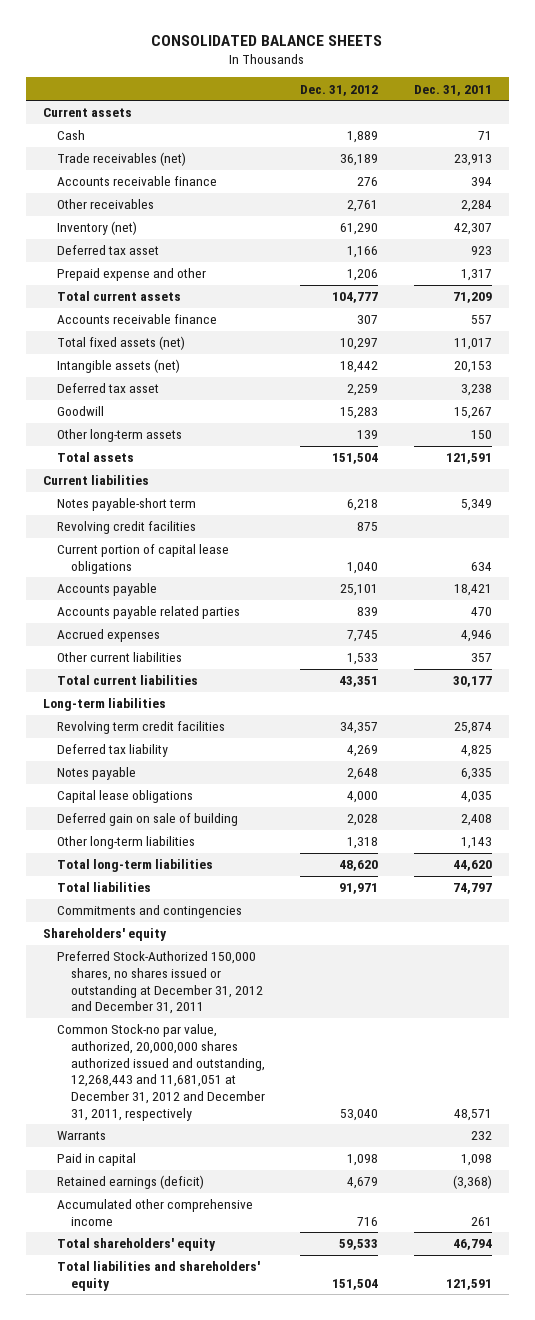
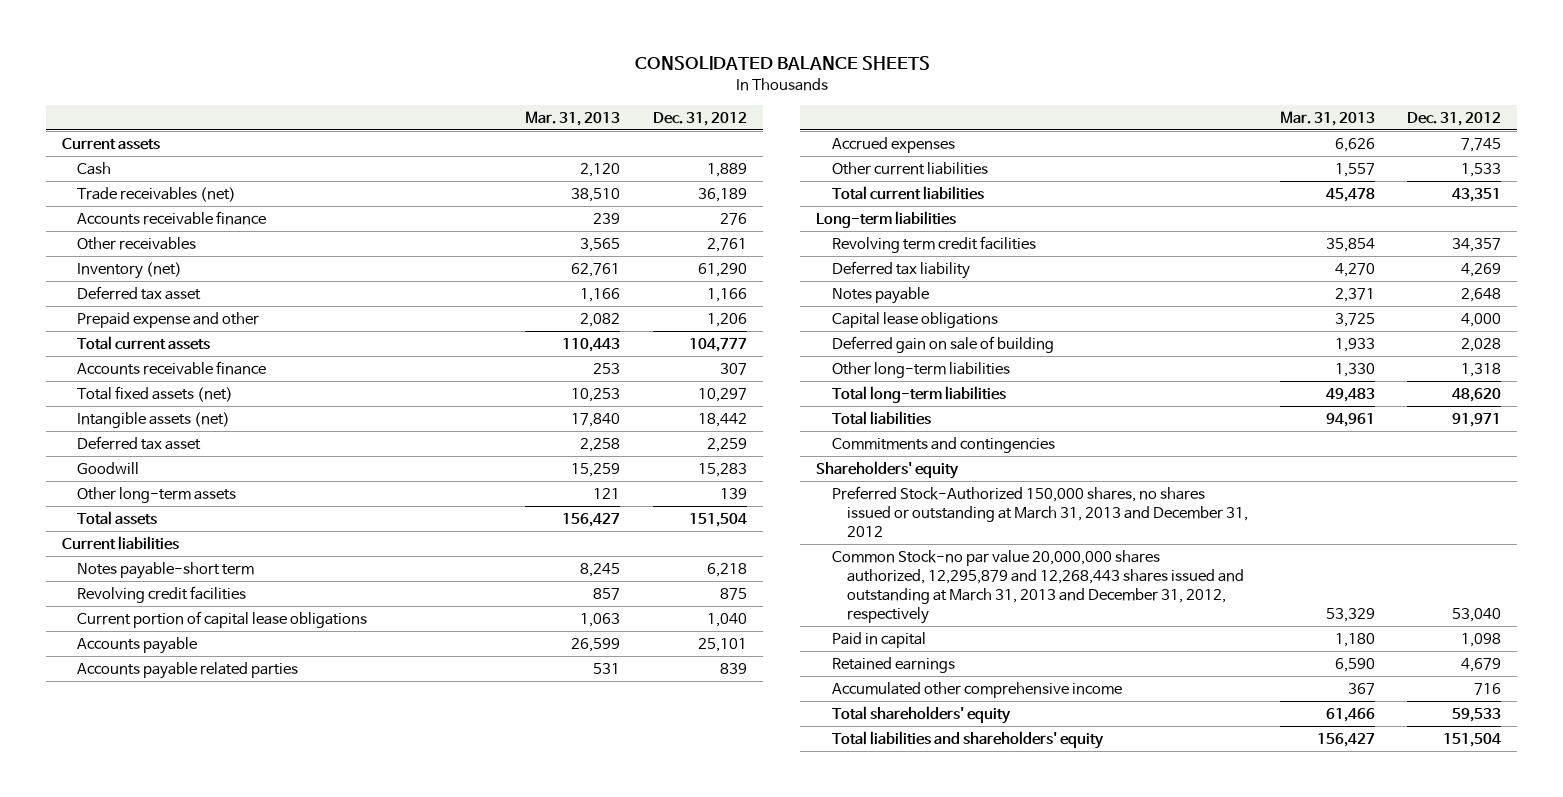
[413,84,492,96] Dec. 31, 2011 -> none
none -> [525,110,621,126] Mar. 31, 2013
[57,1131,107,1141] Warrants -> none
[57,951,264,1015] Preferred Stock-Authorized 150,000 shares, no shares issued or outstanding at December 31, 2012 and December 31, 2011 -> [831,486,1248,538] Preferred Stock-Authorized 150,000 shares, no shares issued or outstanding at March 31, 2013 and December 31, 2012
[57,1024,266,1121] Common Stock-no par value, authorized, 20,000,000 shares authorized issued and outstanding, 12,268,443 and 11,681,051 at December 31, 2012 and December 31, 2011, respectively -> [831,550,1244,625] Common Stock-no par value 20,000,000 shares authorized, 12,295,879 and 12,268,443 shares issued and outstanding at March 31, 2013 and December 31, 2012, respectively
[57,1175,205,1190] Retained earnings (deficit) -> [831,657,955,674] Retained earnings

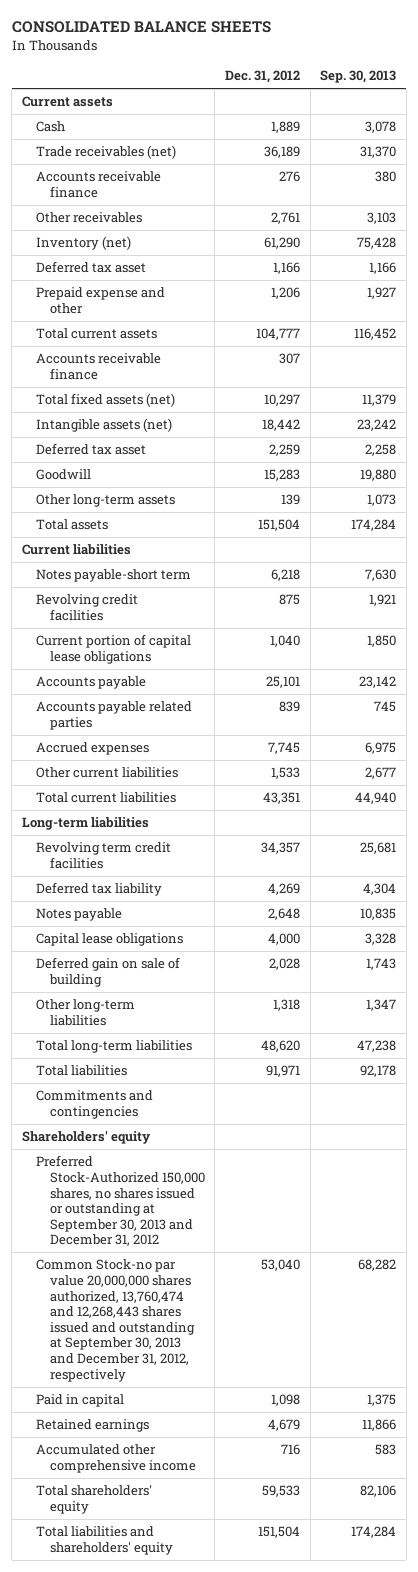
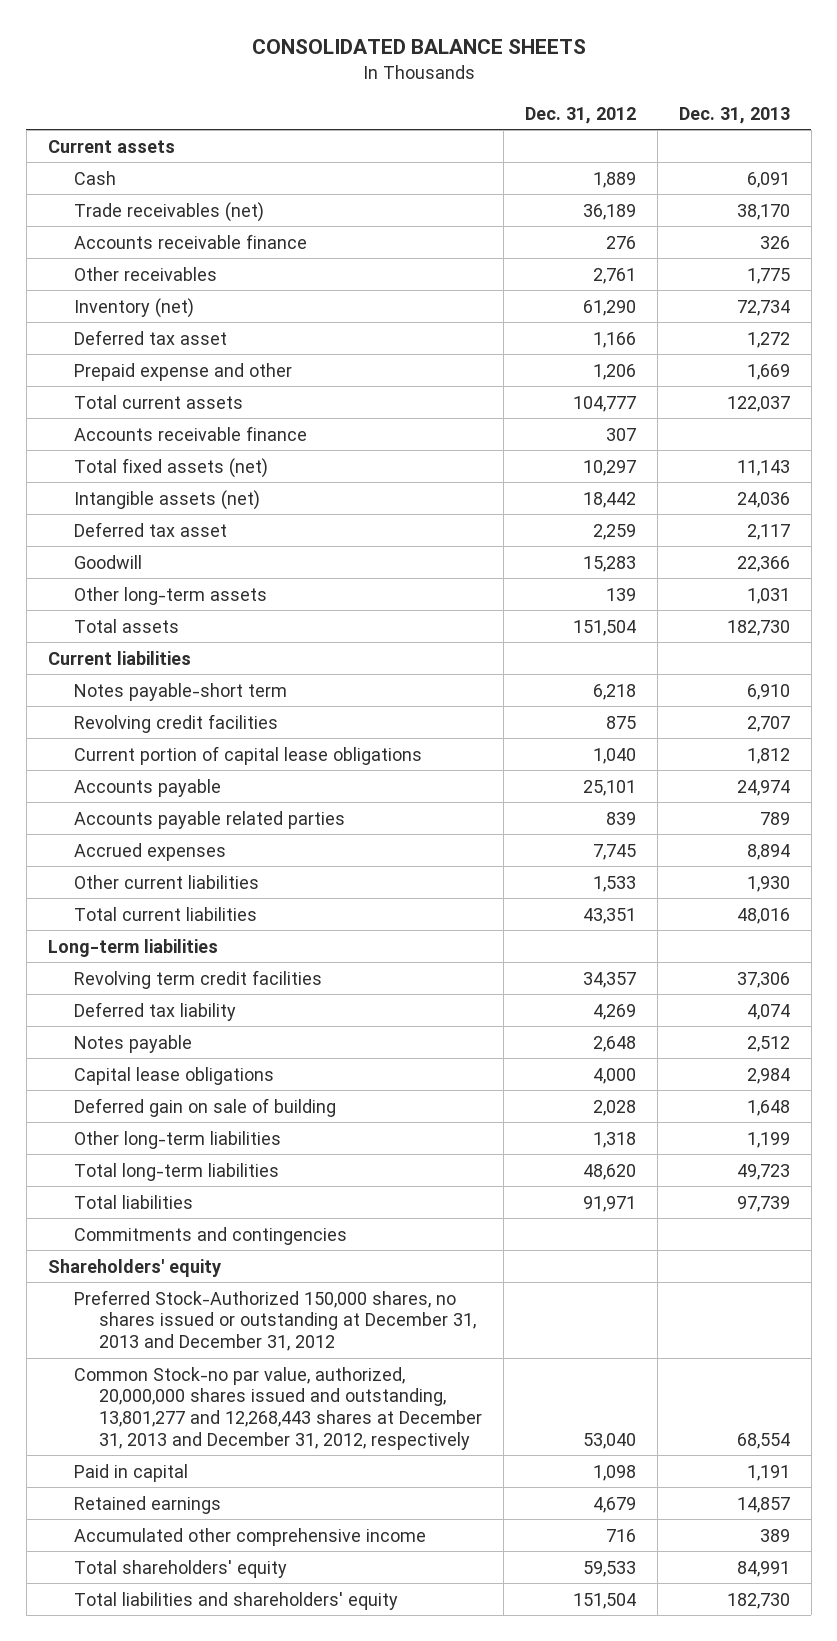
[320,70,397,84] Sep. 30, 2013 -> none
none -> [678,106,790,124] Dec. 31, 2013
[35,1155,205,1247] Preferred Stock-Authorized 150,000 shares, no shares issued or outstanding at September 30, 2013 and December 31, 2012 -> [73,1289,477,1351] Preferred Stock-Authorized 150,000 shares, no shares issued or outstanding at December 31, 2013 and December 31, 2012
[35,1259,195,1382] Common Stock-no par value 20,000,000 shares authorized, 13,760,474 and 12,268,443 shares issued and outstanding at September 30, 2013 and December 31, 2012, respectively -> [73,1366,483,1450] Common Stock-no par value, authorized, 20,000,000 shares issued and outstanding, 13,801,277 and 12,268,443 shares at December 31, 2013 and December 31, 2012, respectively

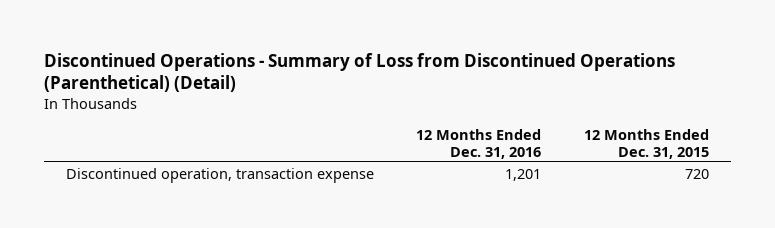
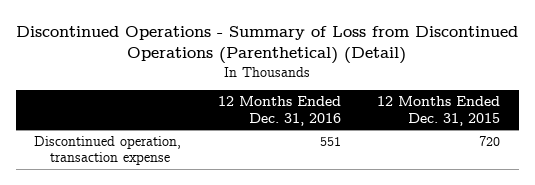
[505,168,542,181] 1,201 -> [319,136,341,146] 551

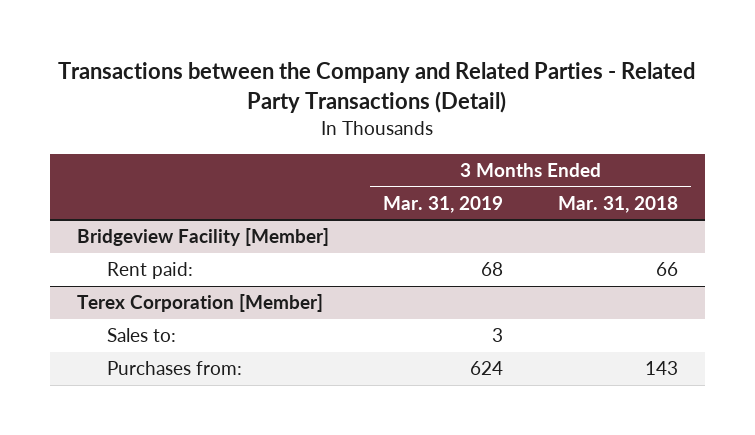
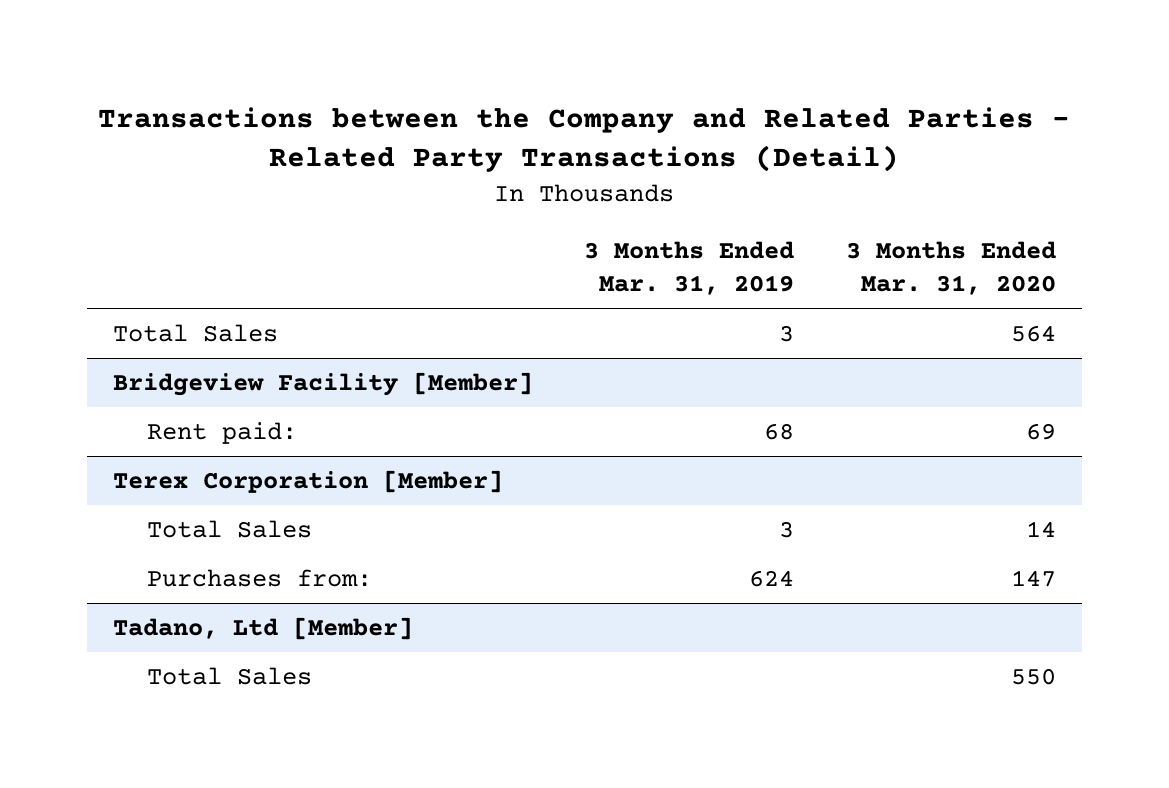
[557,195,678,213] Mar. 31, 2018 -> none
none -> [845,241,1056,296] 3 Months Ended Mar. 31, 2020
none -> [112,323,278,342] Total Sales
[106,328,176,343] Sales to: -> [147,519,313,538] Total Sales
none -> [112,616,413,640] Tadano, Ltd [Member]
none -> [147,666,313,685] Total Sales

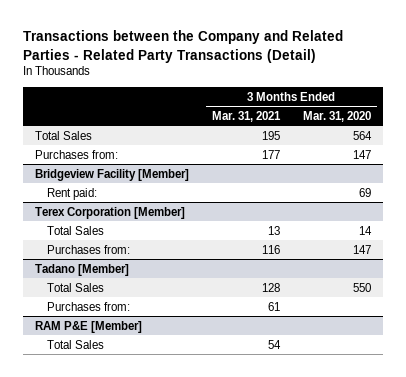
[584,241,795,296] 3 Months Ended Mar. 31, 2019 -> none
none -> [211,110,281,122] Mar. 31, 2021
none -> [34,149,118,159] Purchases from:
[112,616,413,640] Tadano, Ltd [Member] -> [34,263,129,276] Tadano [Member]
none -> [46,301,130,311] Purchases from:
none -> [34,320,142,333] RAM P&E [Member]
none -> [46,339,104,349] Total Sales

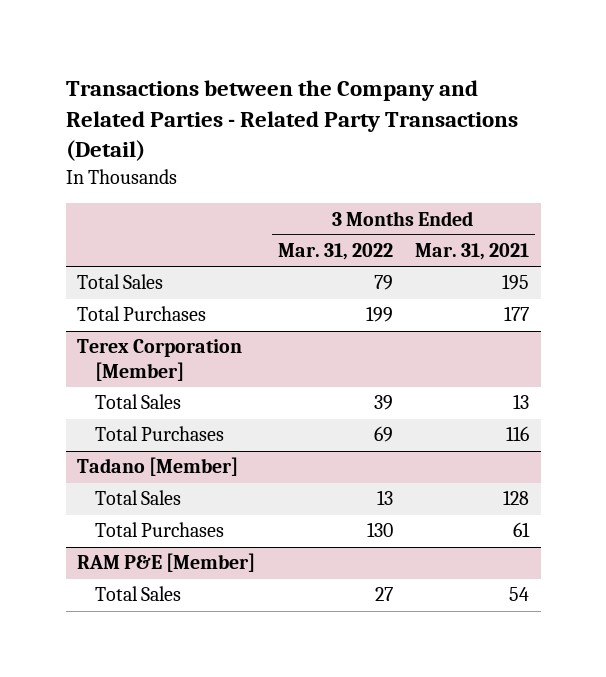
[303,110,372,122] Mar. 31, 2020 -> none
none -> [277,243,393,261] Mar. 31, 2022
[34,168,189,181] Bridgeview Facility [Member] -> none
[46,187,97,200] Rent paid: -> none
[34,149,118,159] Purchases from: -> [76,306,206,322] Total Purchases
[46,244,130,254] Purchases from: -> [95,426,225,442] Total Purchases
[46,301,130,311] Purchases from: -> [95,522,225,538] Total Purchases

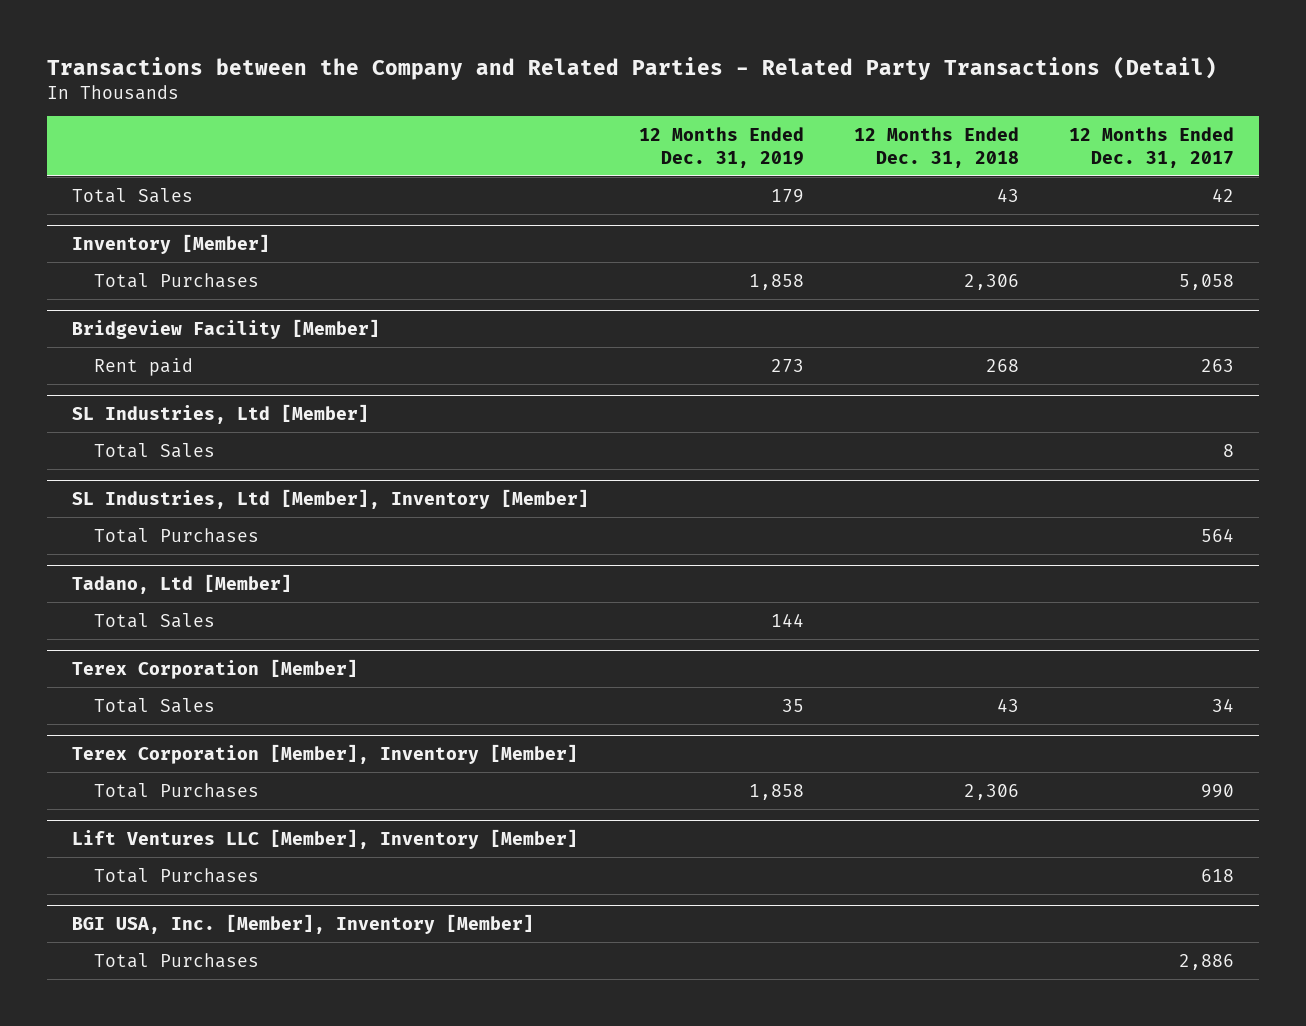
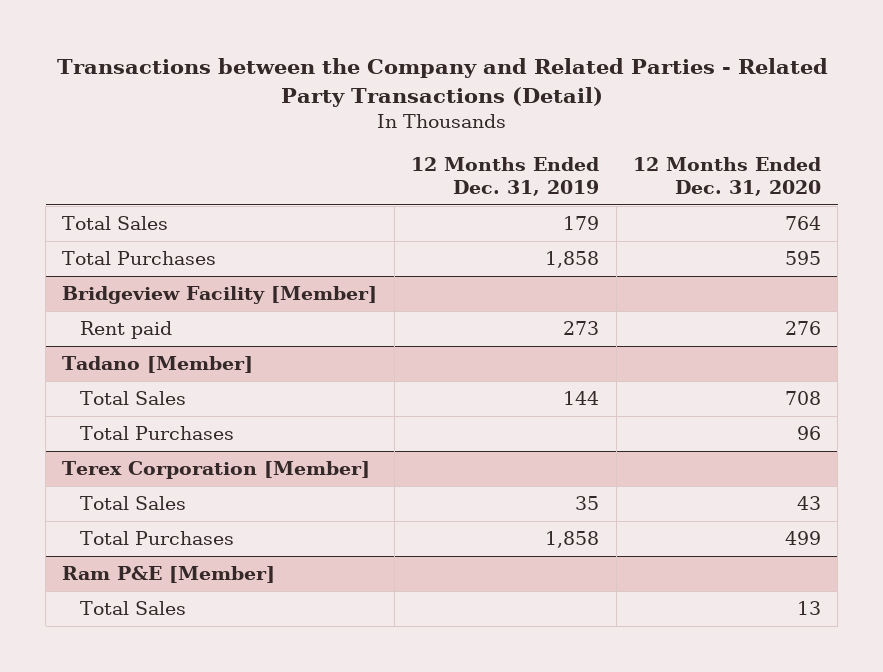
[854,126,1020,168] 12 Months Ended Dec. 31, 2018 -> none
[1069,126,1235,168] 12 Months Ended Dec. 31, 2017 -> none
none -> [632,156,821,196] 12 Months Ended Dec. 31, 2020
[72,233,271,254] Inventory [Member] -> none
[72,403,370,424] SL Industries, Ltd [Member] -> none
[93,442,215,458] Total Sales -> none
[72,488,590,509] SL Industries, Ltd [Member], Inventory [Member] -> none
[93,527,259,543] Total Purchases -> none
[72,573,293,594] Tadano, Ltd [Member] -> [62,356,254,374] Tadano [Member]
none -> [79,426,234,441] Total Purchases
[72,743,579,764] Terex Corporation [Member], Inventory [Member] -> none
[72,828,579,849] Lift Ventures LLC [Member], Inventory [Member] -> none
[93,867,259,883] Total Purchases -> none
[72,913,535,934] BGI USA, Inc. [Member], Inventory [Member] -> none
[93,952,259,968] Total Purchases -> none
none -> [62,566,276,584] Ram P&E [Member]
none -> [79,601,186,616] Total Sales

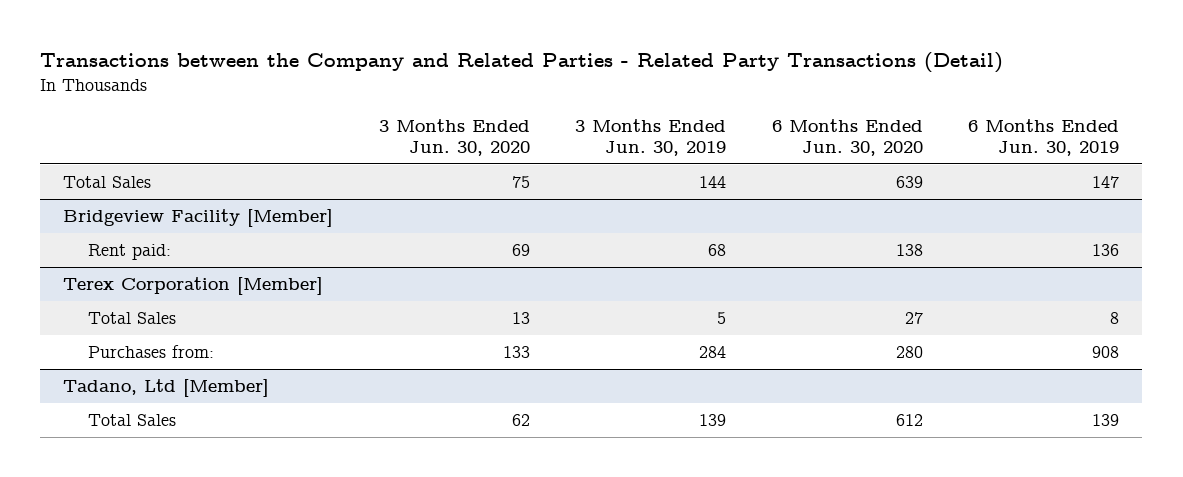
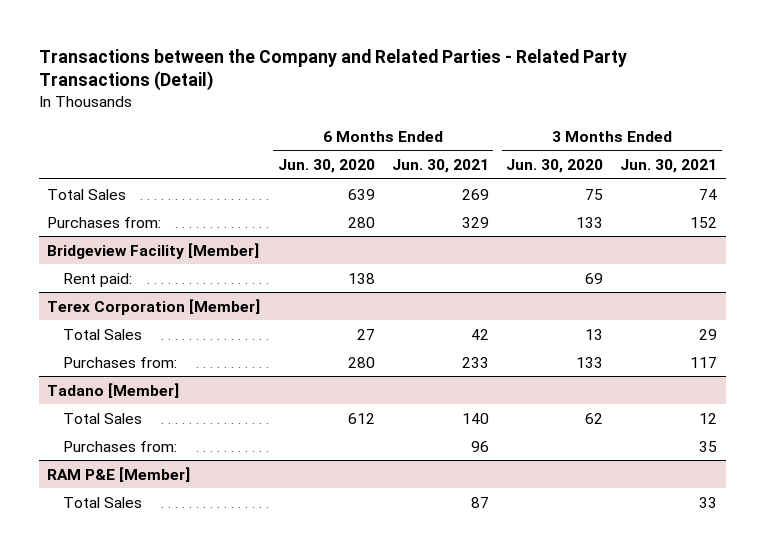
[575,118,727,156] 3 Months Ended Jun. 30, 2019 -> none
[968,118,1120,156] 6 Months Ended Jun. 30, 2019 -> none
none -> [391,159,489,174] Jun. 30, 2021
none -> [620,159,718,174] Jun. 30, 2021
none -> [47,216,162,228] Purchases from:
[63,379,270,398] Tadano, Ltd [Member] -> [47,382,180,398] Tadano [Member]
none -> [62,440,177,452] Purchases from:
none -> [47,466,191,482] RAM P&E [Member]
none -> [62,496,142,508] Total Sales

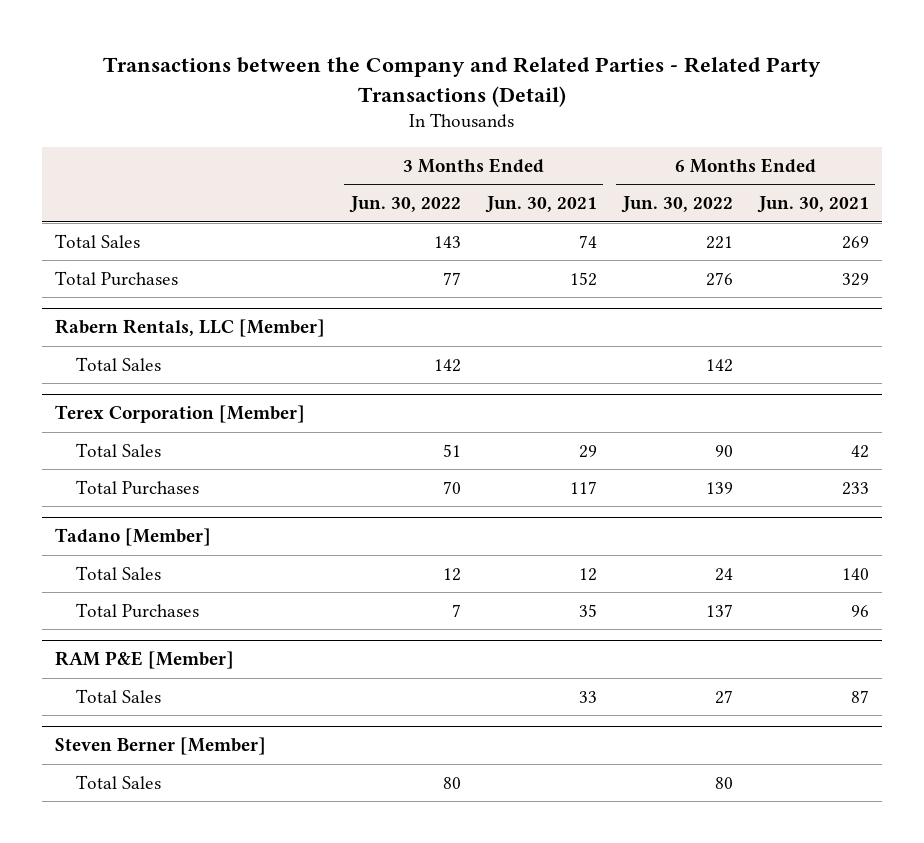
[277,159,375,174] Jun. 30, 2020 -> none
[506,159,604,174] Jun. 30, 2020 -> none
none -> [348,196,461,214] Jun. 30, 2022
none -> [620,196,733,214] Jun. 30, 2022
[47,242,260,259] Bridgeview Facility [Member] -> none
[62,272,132,287] Rent paid: -> none
[47,216,162,228] Purchases from: -> [54,270,178,286] Total Purchases
none -> [54,319,325,338] Rabern Rentals, LLC [Member]
none -> [76,356,162,371] Total Sales
[62,356,177,368] Purchases from: -> [76,479,200,495] Total Purchases
[62,440,177,452] Purchases from: -> [76,602,200,618] Total Purchases
none -> [54,737,266,756] Steven Berner [Member]
none -> [76,774,162,789] Total Sales

